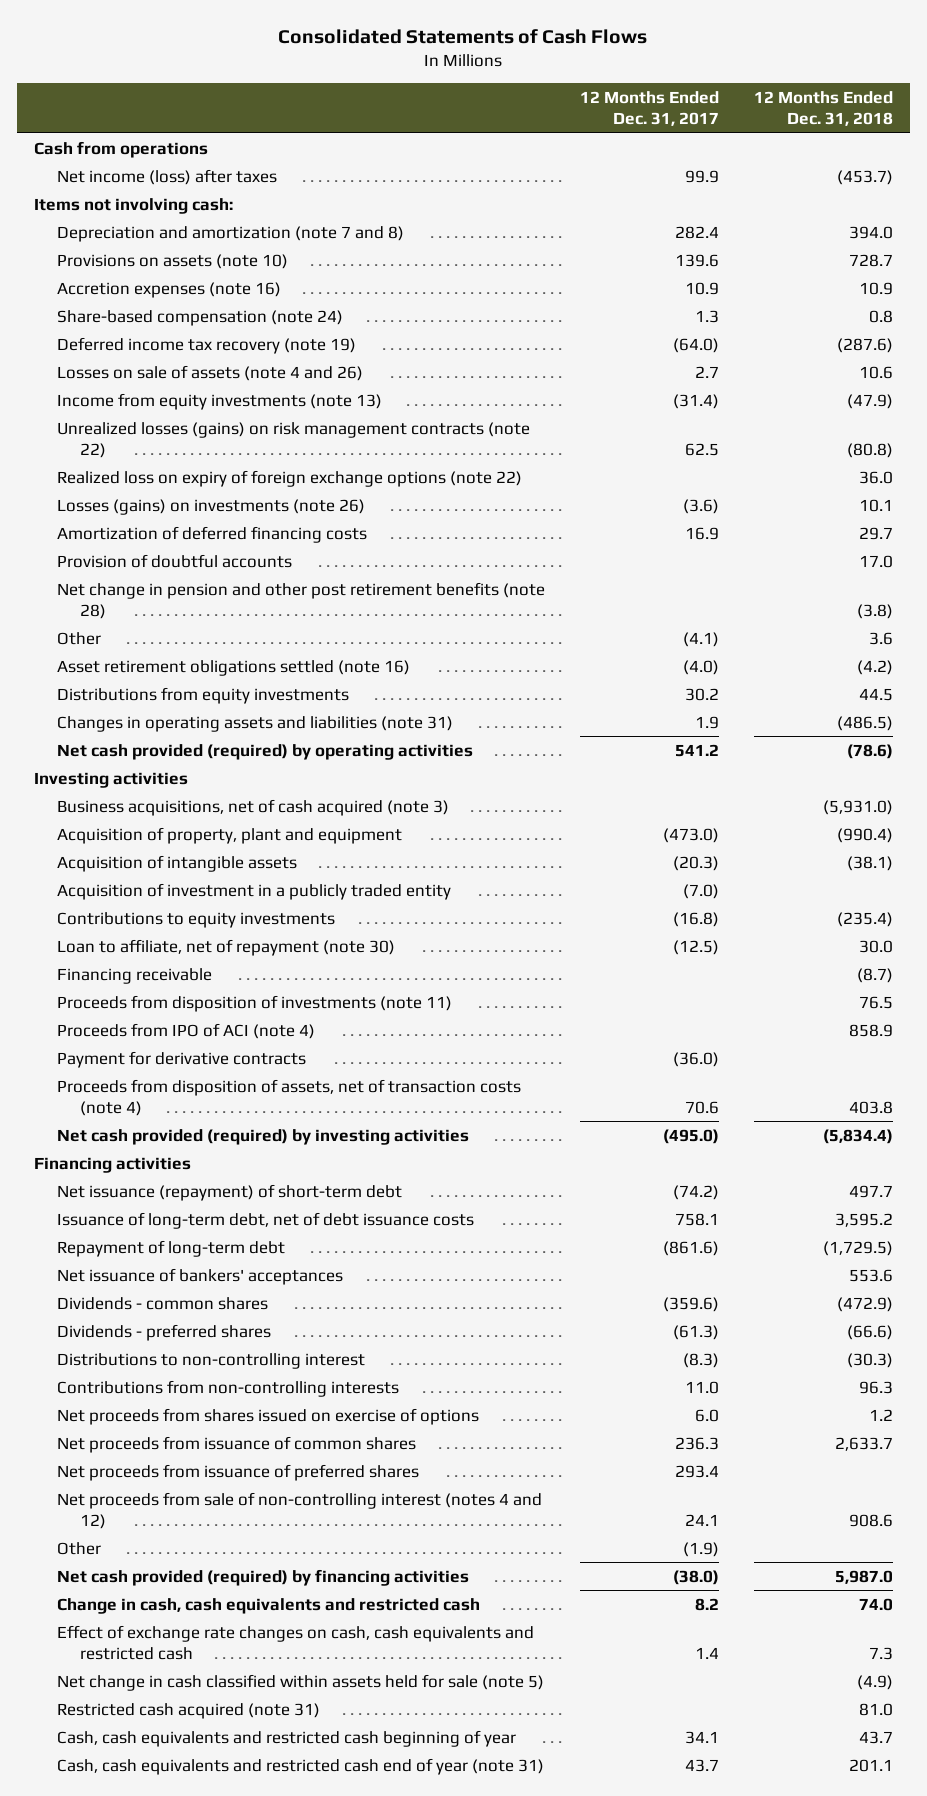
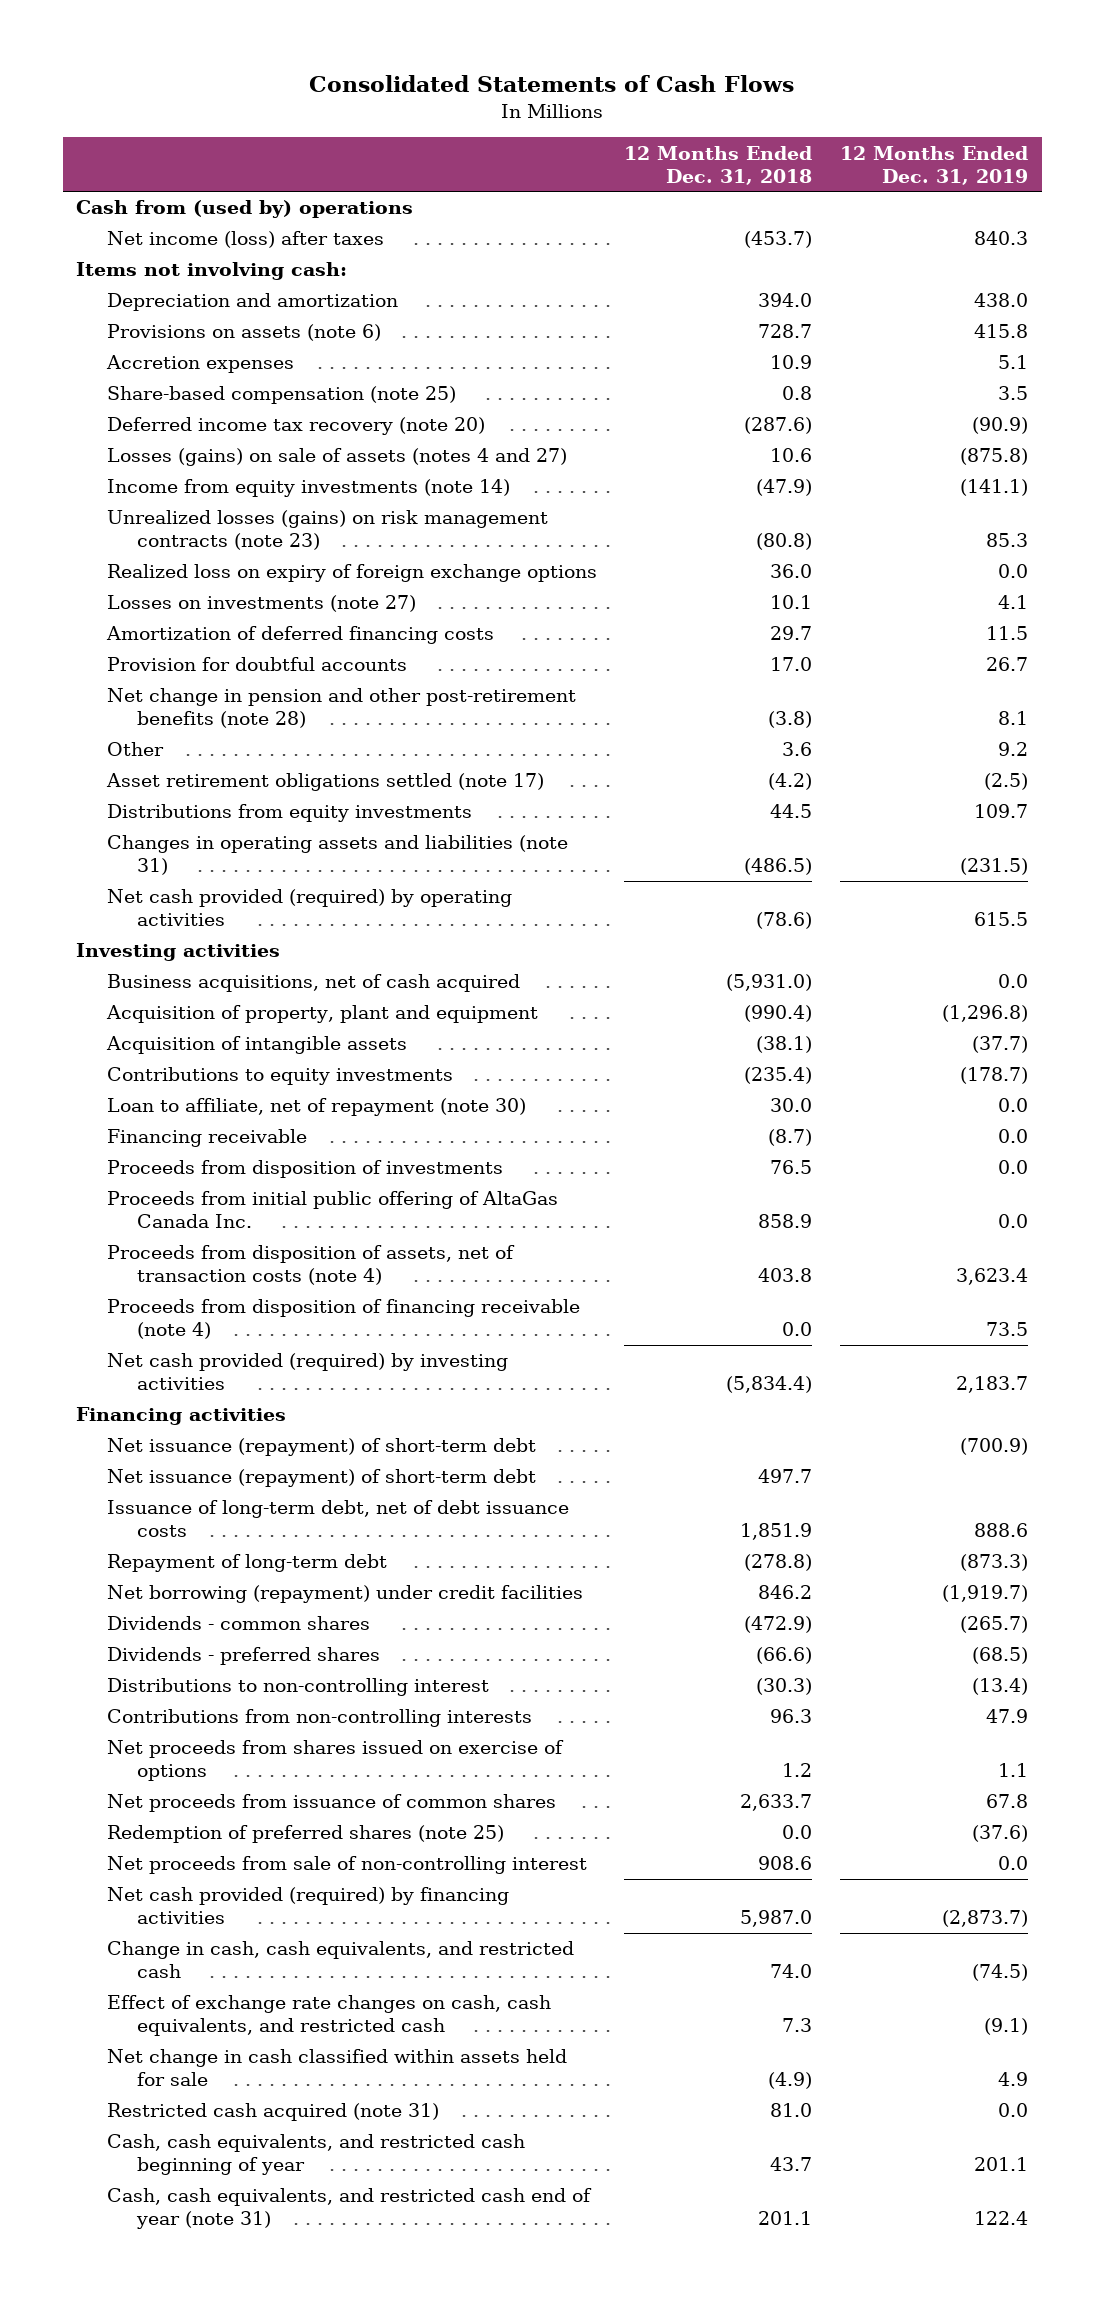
[579,90,719,127] 12 Months Ended Dec. 31, 2017 -> none
none -> [839,145,1028,185] 12 Months Ended Dec. 31, 2019
[34,140,209,158] Cash from operations -> [76,200,414,219] Cash from (used by) operations
[57,225,405,242] Depreciation and amortization (note 7 and 8) -> [106,293,398,312] Depreciation and amortization
[57,253,289,269] Provisions on assets (note 10) -> [106,324,381,342] Provisions on assets (note 6)
[57,281,282,298] Accretion expenses (note 16) -> [105,355,294,374] Accretion expenses
[57,309,344,326] Share-based compensation (note 24) -> [106,386,456,405] Share-based compensation (note 25)
[57,336,357,354] Deferred income tax recovery (note 19) -> [106,417,485,436] Deferred income tax recovery (note 20)
[57,364,364,381] Losses on sale of assets (note 4 and 26) -> [106,448,567,467] Losses (gains) on sale of assets (notes 4 and 27)
[57,392,383,410] Income from equity investments (note 13) -> [106,479,510,498] Income from equity investments (note 14)
[57,421,531,458] Unrealized losses (gains) on risk management contracts (note 22) -> [106,510,548,551] Unrealized losses (gains) on risk management contracts (note 23)
[57,469,523,487] Realized loss on expiry of foreign exchange options (note 22) -> [106,564,597,583] Realized loss on expiry of foreign exchange options
[57,498,366,515] Losses (gains) on investments (note 26) -> [106,595,416,613] Losses on investments (note 27)
[57,553,293,568] Provision of doubtful accounts -> [106,657,407,672] Provision for doubtful accounts
[57,581,546,619] Net change in pension and other post retirement benefits (note 28) -> [106,688,576,729] Net change in pension and other post-retirement benefits (note 28)
[57,659,411,676] Asset retirement obligations settled (note 16) -> [105,773,544,792] Asset retirement obligations settled (note 17)
[57,798,450,816] Business acquisitions, net of cash acquired (note 3) -> [106,974,520,993] Business acquisitions, net of cash acquired
[57,882,452,900] Acquisition of investment in a publicly traded entity -> none
[57,1050,307,1068] Payment for derivative contracts -> none
[57,994,453,1012] Proceeds from disposition of investments (note 11) -> [106,1160,503,1179] Proceeds from disposition of investments
[57,1022,316,1039] Proceeds from IPO of ACI (note 4) -> [106,1191,558,1229] Proceeds from initial public offering of AltaGas Canada Inc.
none -> [106,1299,580,1340] Proceeds from disposition of financing receivable (note 4)
none -> [106,1438,536,1457] Net issuance (repayment) of short-term debt
[57,1267,344,1285] Net issuance of bankers' acceptances -> none
[834,1212,893,1227] 3,595.2 -> [740,1523,813,1541] 1,851.9
[822,1240,893,1256] (1,729.5) -> [744,1554,813,1572] (278.8)
none -> [106,1585,583,1604] Net borrowing (repayment) under credit facilities
[57,1463,420,1481] Net proceeds from issuance of preferred shares -> none
[57,1541,102,1555] Other -> none
none -> [106,1825,504,1844] Redemption of preferred shares (note 25)
[57,1491,543,1529] Net proceeds from sale of non-controlling interest (notes 4 and 12) -> [106,1856,587,1875] Net proceeds from sale of non-controlling interest
[57,1597,481,1614] Change in cash, cash equivalents and restricted cash -> [106,1941,574,1979] Change in cash, cash equivalents, and restricted cash
[57,1624,535,1660] Effect of exchange rate changes on cash, cash equivalents and restricted cash -> [106,1995,551,2037] Effect of exchange rate changes on cash, cash equivalents, and restricted cash
[57,1673,545,1691] Net change in cash classified within assets held for sale (note 5) -> [106,2049,567,2087] Net change in cash classified within assets held for sale
[57,1729,517,1747] Cash, cash equivalents and restricted cash beginning of year -> [106,2134,525,2176] Cash, cash equivalents, and restricted cash beginning of year
[57,1757,545,1775] Cash, cash equivalents and restricted cash end of year (note 31) -> [106,2188,592,2230] Cash, cash equivalents, and restricted cash end of year (note 31)

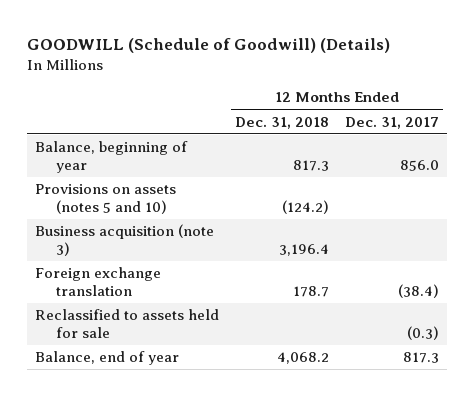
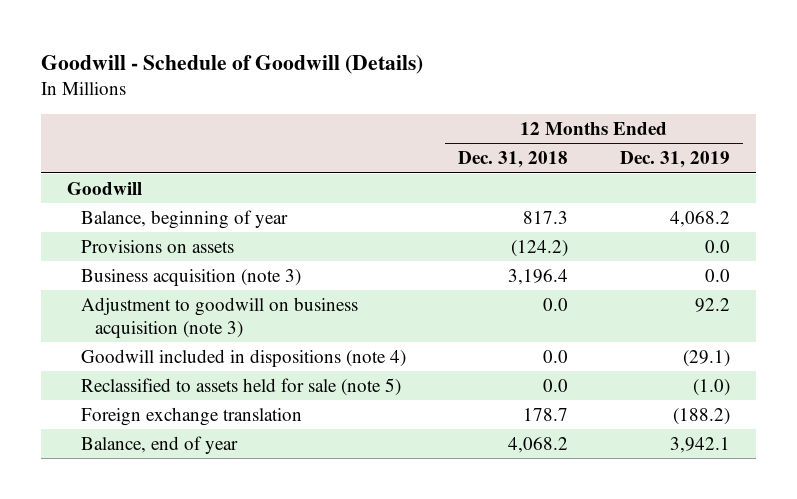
[27,38,391,54] GOODWILL (Schedule of Goodwill) (Details) -> [40,55,423,75] Goodwill - Schedule of Goodwill (Details)
[344,116,439,129] Dec. 31, 2017 -> none
none -> [619,151,730,169] Dec. 31, 2019
none -> [67,181,143,195] Goodwill
[35,184,177,215] Provisions on assets (notes 5 and 10) -> [80,239,234,253] Provisions on assets
none -> [80,296,358,338] Adjustment to goodwill on business acquisition (note 3)
none -> [80,348,406,367] Goodwill included in dispositions (note 4)
none -> [80,377,401,396] Reclassified to assets held for sale (note 5)
[35,309,220,339] Reclassified to assets held for sale -> none

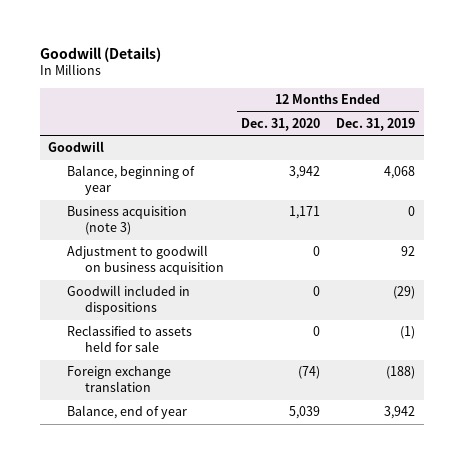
[40,55,423,75] Goodwill - Schedule of Goodwill (Details) -> [39,46,161,62] Goodwill (Details)
[457,151,568,169] Dec. 31, 2018 -> none
none -> [240,117,320,131] Dec. 31, 2020
[80,239,234,253] Provisions on assets -> none
[669,210,730,227] 4,068.2 -> [384,166,416,180] 4,068
[704,268,730,282] 0.0 -> [408,206,416,217] 0
[80,296,358,338] Adjustment to goodwill on business acquisition (note 3) -> [66,245,225,276] Adjustment to goodwill on business acquisition
[694,297,730,312] 92.2 -> [401,246,416,257] 92
[80,348,406,367] Goodwill included in dispositions (note 4) -> [66,285,190,316] Goodwill included in dispositions
[682,349,730,367] (29.1) -> [393,286,416,300] (29)
[80,377,401,396] Reclassified to assets held for sale (note 5) -> [66,325,192,353] Reclassified to assets held for sale
[692,378,730,396] (1.0) -> [400,326,416,340] (1)
[672,407,730,425] (188.2) -> [386,366,416,380] (188)
[669,436,730,453] 3,942.1 -> [384,406,416,420] 3,942

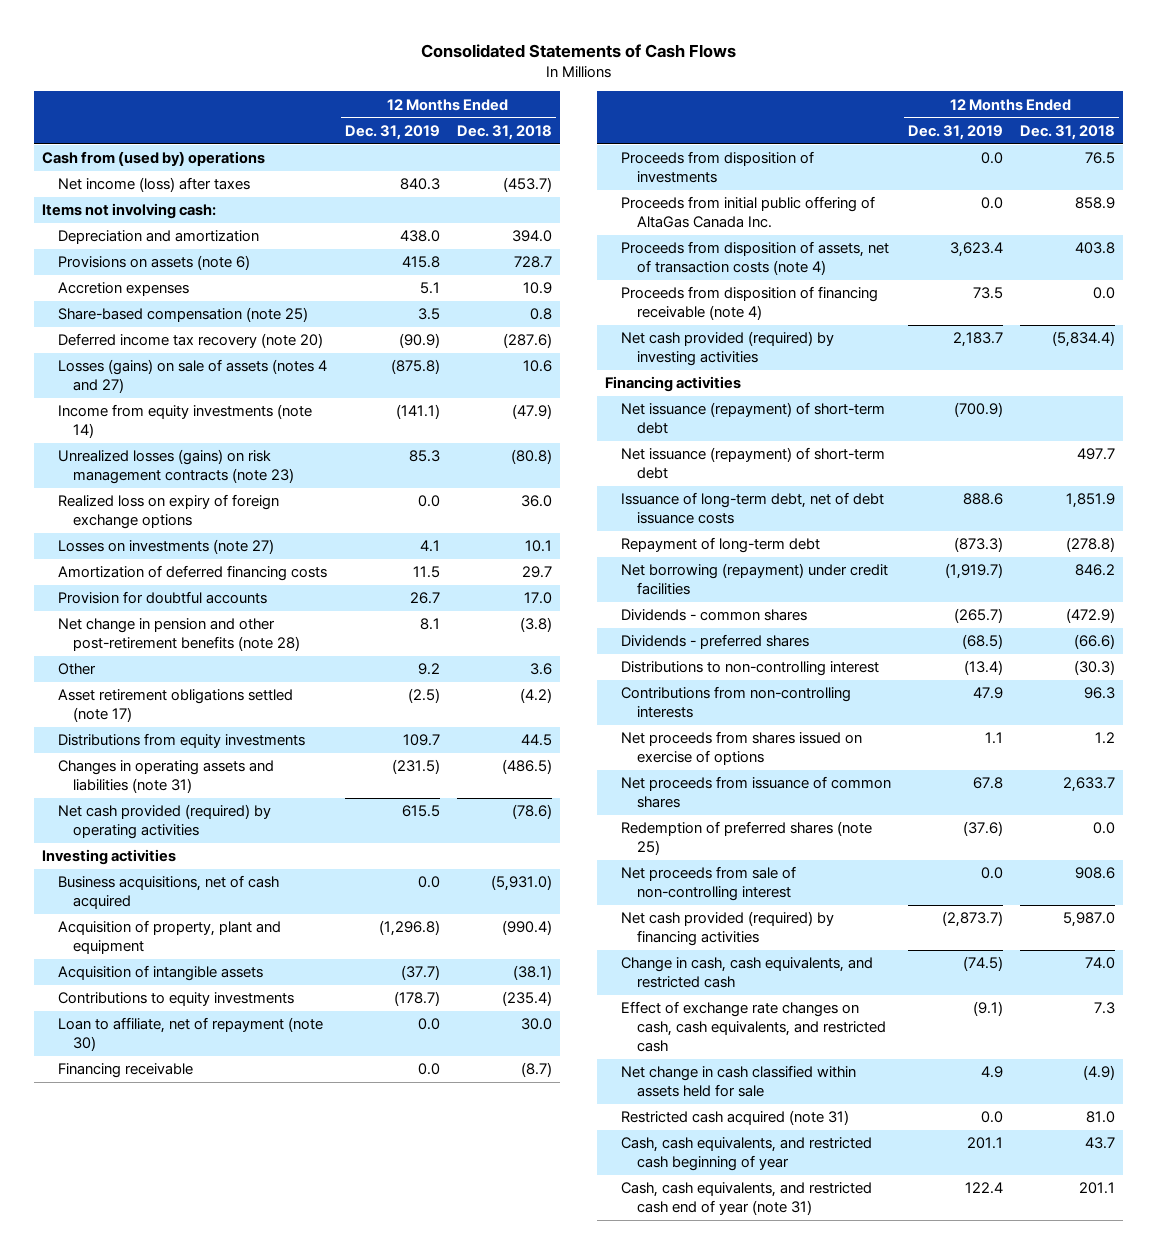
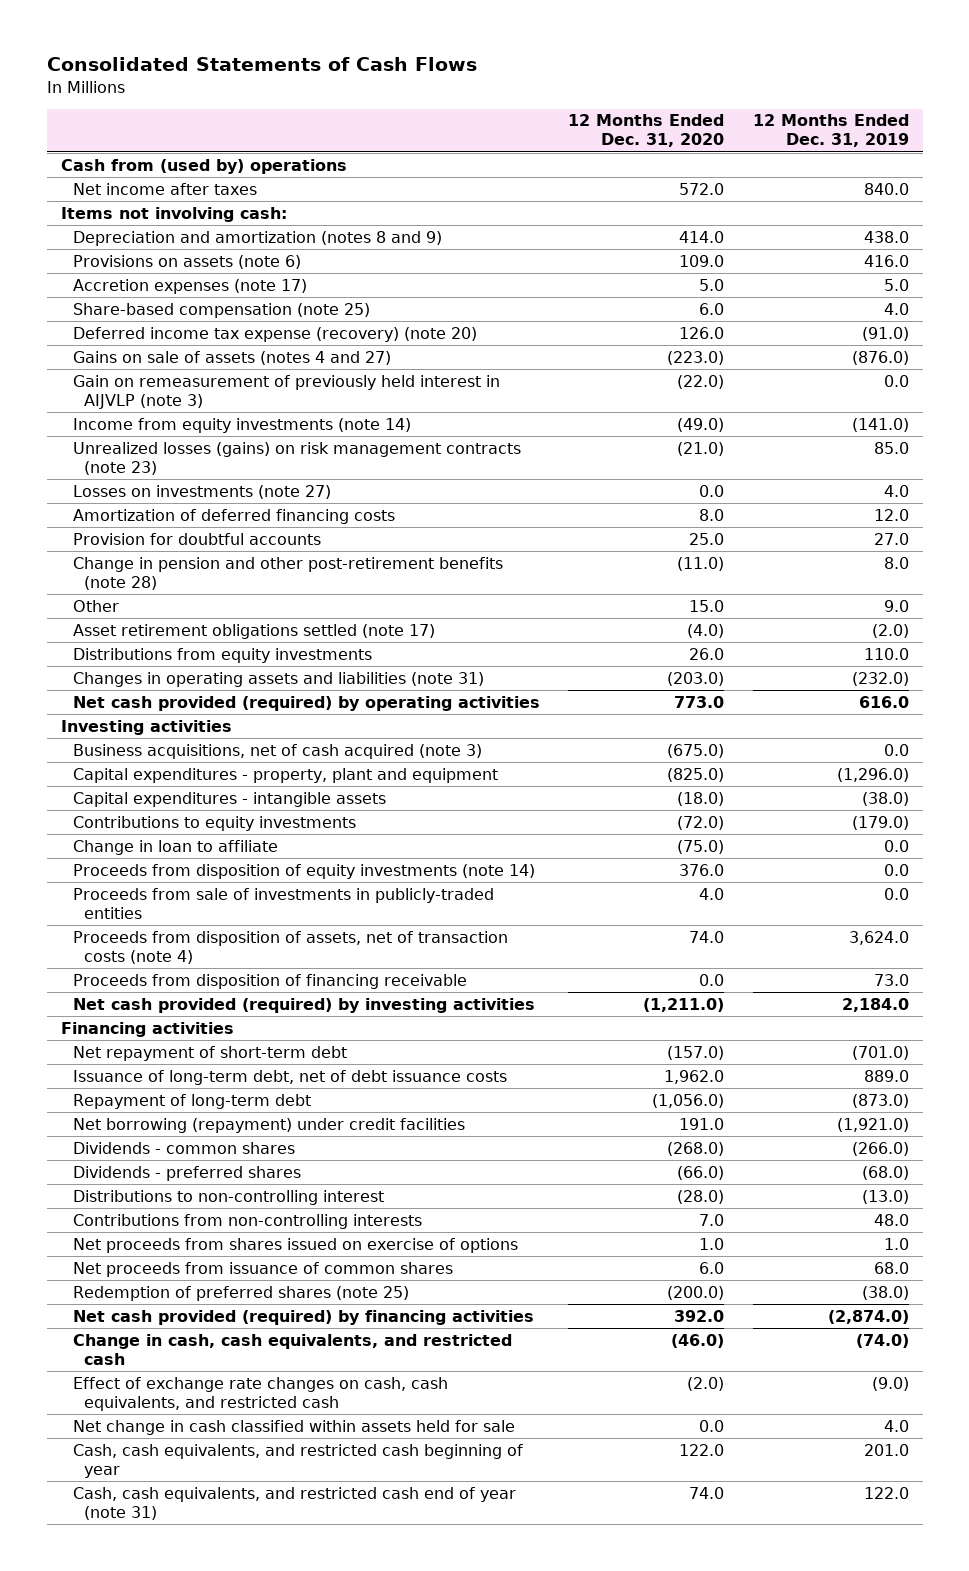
[456,124,552,140] Dec. 31, 2018 -> none
none -> [568,114,725,148] 12 Months Ended Dec. 31, 2020
[57,177,250,193] Net income (loss) after taxes -> [72,182,257,195] Net income after taxes
[399,178,440,191] 840.3 -> [863,182,909,195] 840.0
[57,494,279,530] Realized loss on expiry of foreign exchange options -> none
[57,230,259,245] Depreciation and amortization -> [72,230,442,246] Depreciation and amortization (notes 8 and 9)
[401,256,440,269] 415.8 -> [863,254,909,267] 416.0
[57,282,189,297] Accretion expenses -> [72,278,307,294] Accretion expenses (note 17)
[419,282,440,295] 5.1 -> [883,278,909,291] 5.0
[417,308,440,321] 3.5 -> [883,302,909,315] 4.0
[57,333,323,349] Deferred income tax recovery (note 20) -> [72,326,477,342] Deferred income tax expense (recovery) (note 20)
[398,333,440,349] (90.9) -> [861,326,909,341] (91.0)
[57,359,327,394] Losses (gains) on sale of assets (notes 4 and 27) -> [72,350,391,365] Gains on sale of assets (notes 4 and 27)
[390,359,440,375] (875.8) -> [851,350,909,365] (876.0)
none -> [72,374,500,409] Gain on remeasurement of previously held interest in AIJVLP (note 3)
[395,404,440,420] (141.1) -> [851,417,909,432] (141.0)
[408,450,440,463] 85.3 -> [873,441,909,454] 85.0
[419,540,440,553] 4.1 -> [883,484,909,497] 4.0
[412,566,440,579] 11.5 -> [873,508,909,521] 12.0
[409,592,440,605] 26.7 -> [873,532,909,545] 27.0
[57,618,301,652] Net change in pension and other post-retirement benefits (note 28) -> [72,556,503,590] Change in pension and other post-retirement benefits (note 28)
[419,618,440,631] 8.1 -> [883,556,909,569] 8.0
[417,663,440,676] 9.2 -> [883,599,909,612] 9.0
[407,688,440,704] (2.5) -> [871,623,909,638] (2.0)
[402,734,440,747] 109.7 -> [863,647,909,660] 110.0
[391,759,440,775] (231.5) -> [851,671,909,686] (232.0)
[401,805,440,818] 615.5 -> [858,695,909,708] 616.0
[57,1063,193,1079] Financing receivable -> none
[620,196,875,229] Proceeds from initial public offering of AltaGas Canada Inc. -> none
[57,875,279,910] Business acquisitions, net of cash acquired -> [72,743,482,759] Business acquisitions, net of cash acquired (note 3)
[57,920,281,955] Acquisition of property, plant and equipment -> [72,767,498,783] Capital expenditures - property, plant and equipment
[378,920,440,937] (1,296.8) -> [836,767,909,782] (1,296.0)
[57,965,263,982] Acquisition of intangible assets -> [72,791,386,807] Capital expenditures - intangible assets
[400,965,440,981] (37.7) -> [861,791,909,806] (38.0)
[393,991,440,1007] (178.7) -> [851,815,909,830] (179.0)
[57,1017,323,1052] Loan to affiliate, net of repayment (note 30) -> [72,839,278,855] Change in loan to affiliate
[620,151,814,184] Proceeds from disposition of investments -> [72,863,535,879] Proceeds from disposition of equity investments (note 14)
none -> [72,887,494,919] Proceeds from sale of investments in publicly-traded entities
[949,242,1003,258] 3,623.4 -> [848,930,909,945] 3,624.0
[620,286,878,321] Proceeds from disposition of financing receivable (note 4) -> [72,973,467,989] Proceeds from disposition of financing receivable
[972,287,1003,300] 73.5 -> [873,973,909,986] 73.0
[952,332,1003,348] 2,183.7 -> [841,997,909,1012] 2,184.0
[620,447,885,480] Net issuance (repayment) of short-term debt -> none
[620,866,796,902] Net proceeds from sale of non-controlling interest -> none
[620,1110,849,1126] Restricted cash acquired (note 31) -> none
[620,402,885,435] Net issuance (repayment) of short-term debt -> [72,1045,347,1061] Net repayment of short-term debt
[953,402,1003,418] (700.9) -> [851,1045,909,1060] (701.0)
[962,493,1003,506] 888.6 -> [863,1069,909,1082] 889.0
[953,537,1003,553] (873.3) -> [851,1093,909,1108] (873.0)
[944,563,1003,580] (1,919.7) -> [836,1117,909,1132] (1,921.0)
[953,608,1003,624] (265.7) -> [851,1141,909,1156] (266.0)
[961,634,1003,650] (68.5) -> [861,1165,909,1180] (68.0)
[963,660,1003,676] (13.4) -> [861,1189,909,1204] (13.0)
[972,687,1003,700] 47.9 -> [873,1213,909,1226] 48.0
[984,732,1003,745] 1.1 -> [883,1237,909,1250] 1.0
[972,777,1003,790] 67.8 -> [873,1261,909,1274] 68.0
[962,821,1003,837] (37.6) -> [861,1285,909,1300] (38.0)
[941,911,1003,928] (2,873.7) -> [827,1309,909,1324] (2,874.0)
[962,956,1003,972] (74.5) -> [855,1333,909,1348] (74.0)
[972,1001,1003,1017] (9.1) -> [871,1376,909,1391] (9.0)
[980,1066,1003,1079] 4.9 -> [883,1419,909,1432] 4.0
[966,1137,1003,1150] 201.1 -> [863,1443,909,1456] 201.0
[964,1182,1003,1195] 122.4 -> [863,1486,909,1499] 122.0

